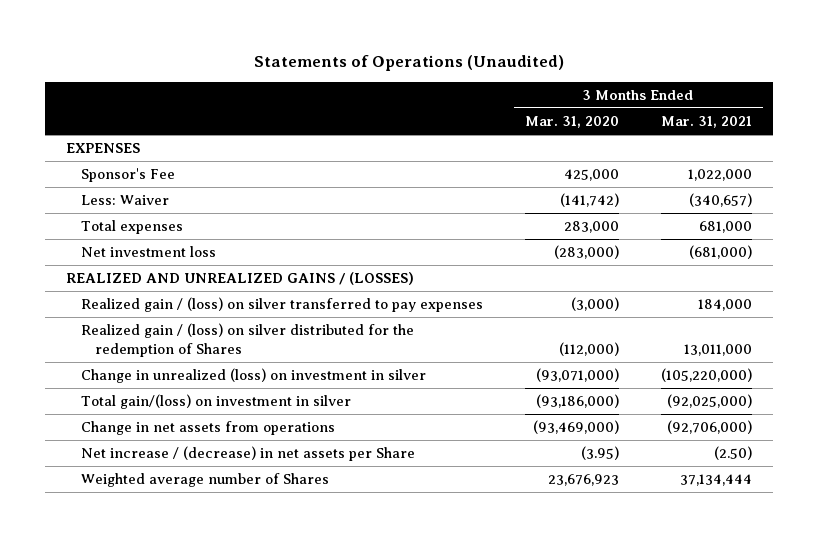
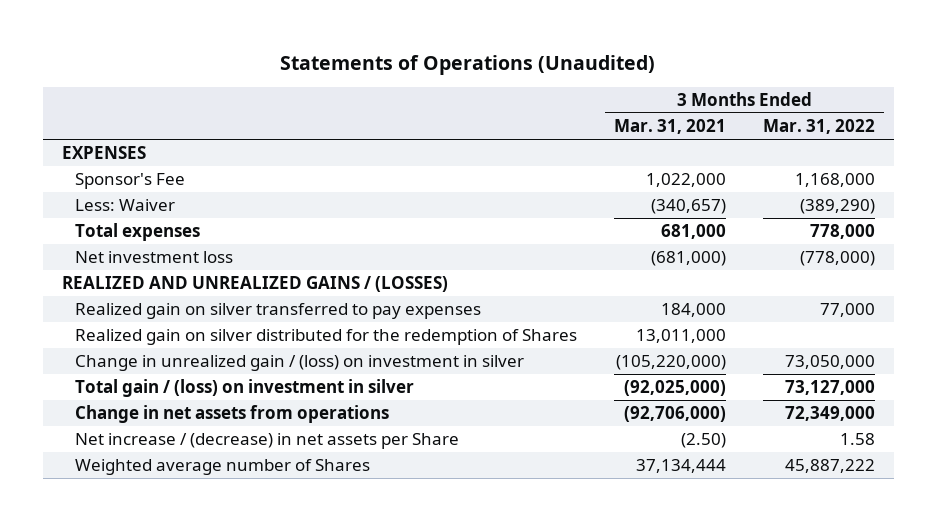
[524,116,619,129] Mar. 31, 2020 -> none
none -> [763,119,876,135] Mar. 31, 2022
[80,297,483,313] Realized gain / (loss) on silver transferred to pay expenses -> [74,303,481,320] Realized gain on silver transferred to pay expenses
[80,323,414,357] Realized gain / (loss) on silver distributed for the redemption of Shares -> [74,329,577,346] Realized gain on silver distributed for the redemption of Shares
[80,368,426,384] Change in unrealized (loss) on investment in silver -> [74,355,524,372] Change in unrealized gain / (loss) on investment in silver
[80,394,351,410] Total gain/(loss) on investment in silver -> [74,379,414,398] Total gain / (loss) on investment in silver

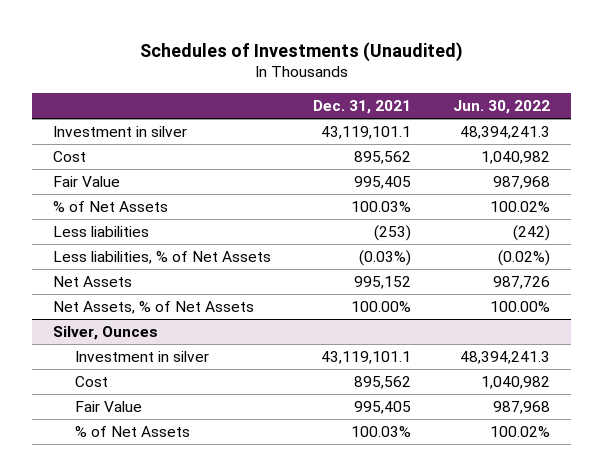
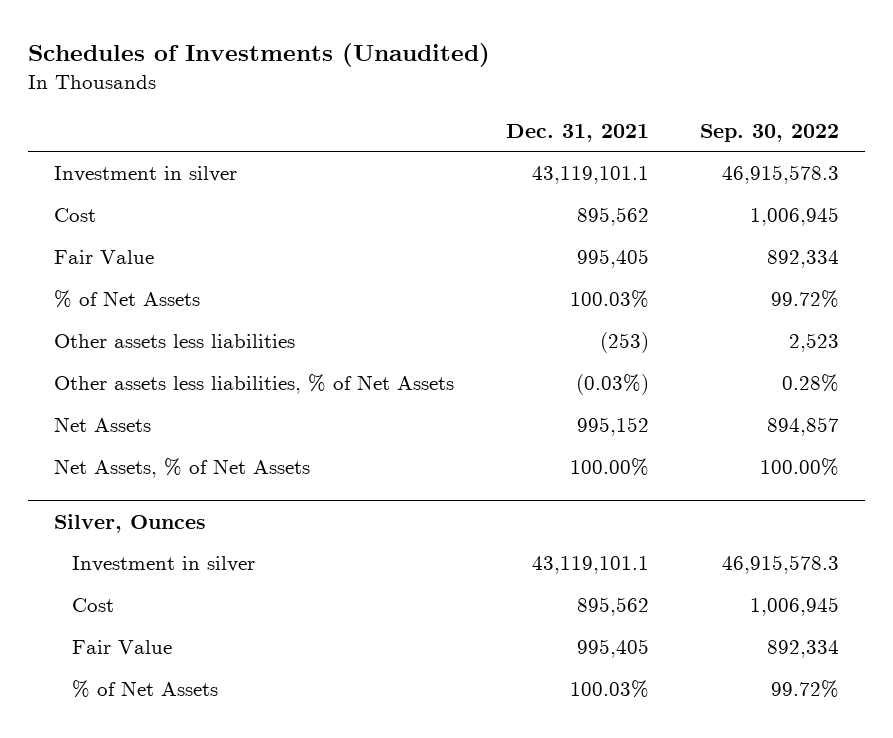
[453,100,551,115] Jun. 30, 2022 -> none
none -> [700,123,840,142] Sep. 30, 2022
[53,226,150,238] Less liabilities -> [53,334,295,349] Other assets less liabilities
[53,251,272,265] Less liabilities, % of Net Assets -> [53,374,454,395] Other assets less liabilities, % of Net Assets

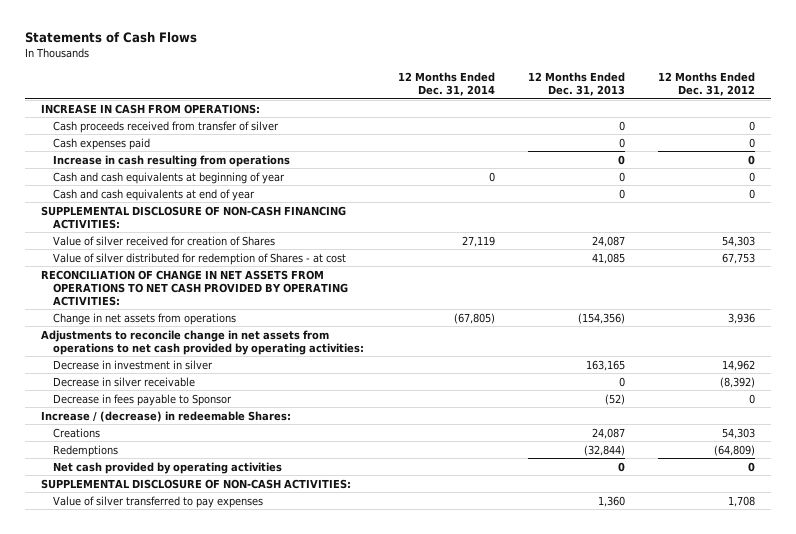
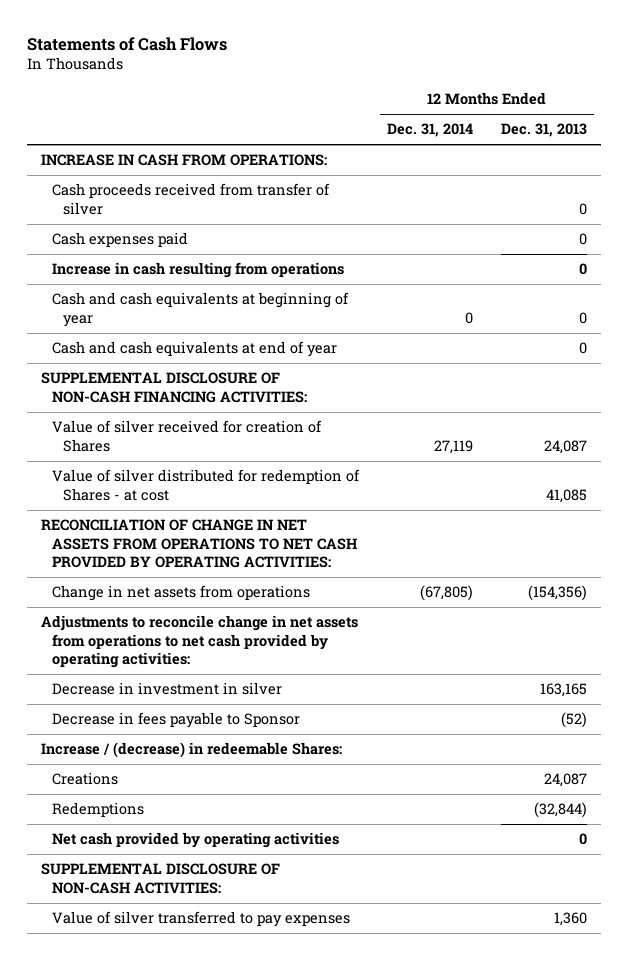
[657,72,755,97] 12 Months Ended Dec. 31, 2012 -> none
[53,376,196,387] Decrease in silver receivable -> none

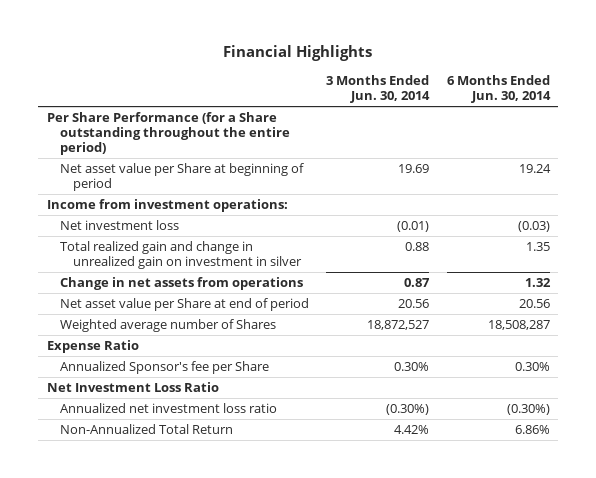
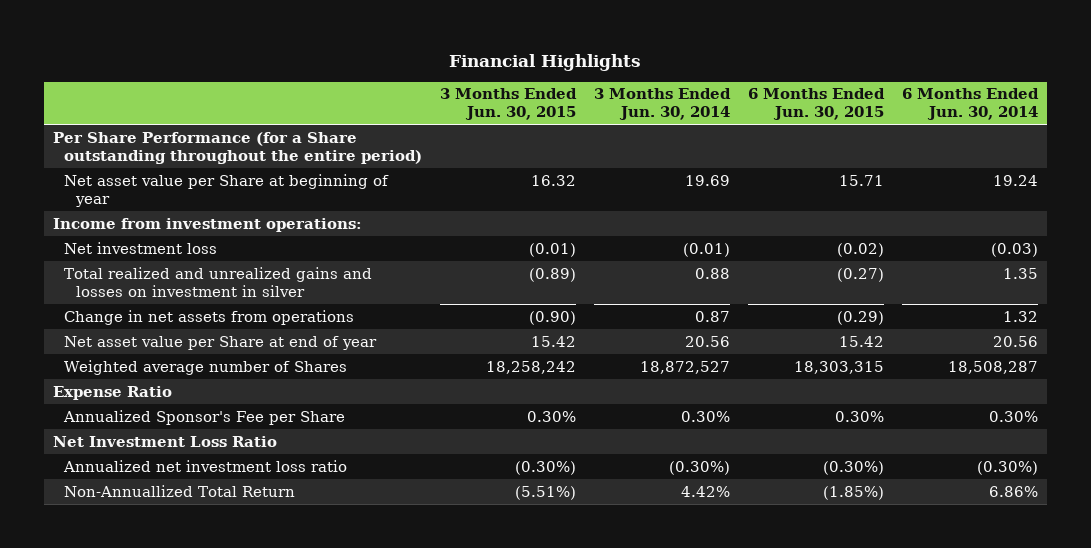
none -> [440,88,578,121] 3 Months Ended Jun. 30, 2015
none -> [748,88,886,121] 6 Months Ended Jun. 30, 2015
[59,163,304,191] Net asset value per Share at beginning of period -> [64,173,390,207] Net asset value per Share at beginning of year
[59,241,302,269] Total realized gain and change in unrealized gain on investment in silver -> [64,266,373,297] Total realized and unrealized gains and losses on investment in silver
[59,298,309,312] Net asset value per Share at end of period -> [64,335,378,350] Net asset value per Share at end of year
[59,361,269,375] Annualized Sponsor's fee per Share -> [63,409,346,425] Annualized Sponsor's Fee per Share
[59,424,233,435] Non-Annualized Total Return -> [64,484,296,497] Non-Annuallized Total Return

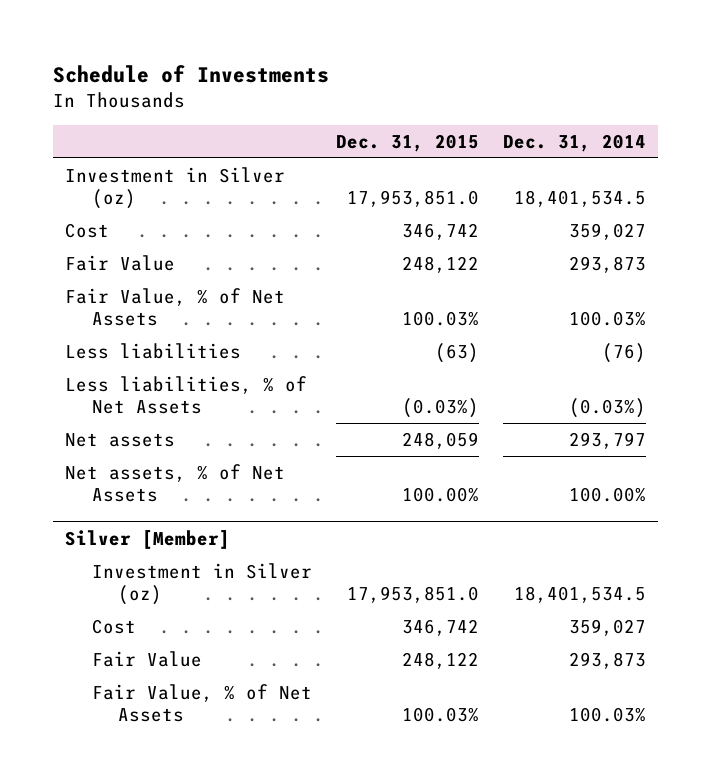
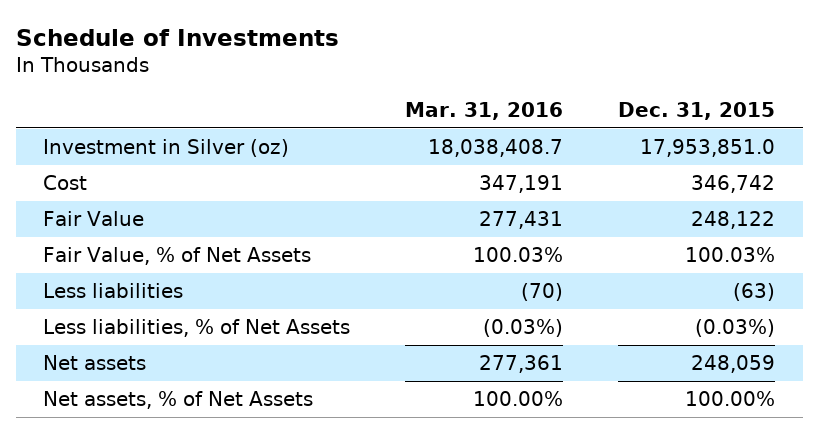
[502,133,646,152] Dec. 31, 2014 -> none
none -> [405,101,564,120] Mar. 31, 2016
[65,529,231,549] Silver [Member] -> none
[91,562,312,605] Investment in Silver (oz) -> none
[91,618,136,634] Cost -> none
[91,650,202,667] Fair Value -> none
[91,683,312,722] Fair Value, % of Net Assets -> none

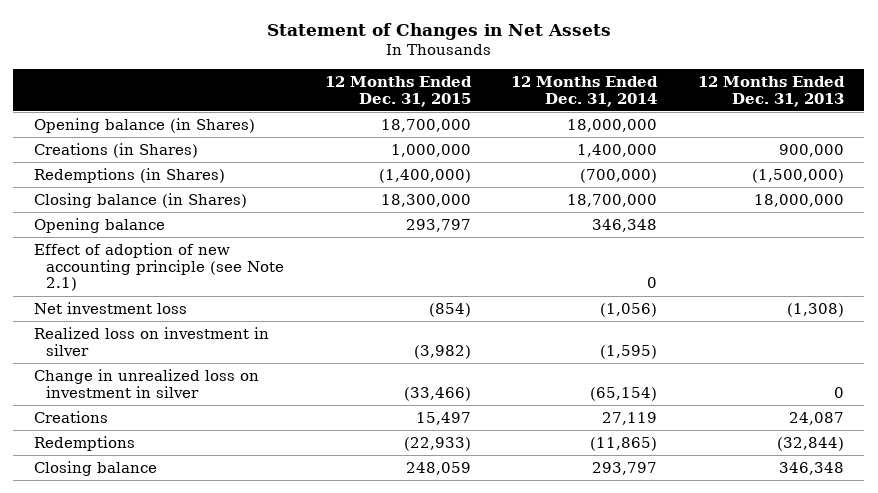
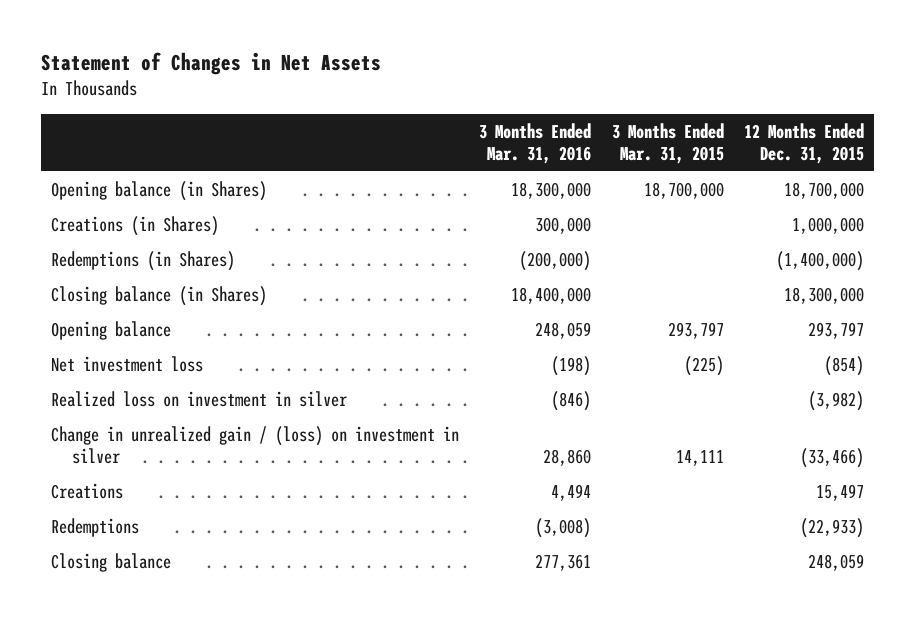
[511,75,659,107] 12 Months Ended Dec. 31, 2014 -> none
[697,75,845,107] 12 Months Ended Dec. 31, 2013 -> none
none -> [479,122,592,164] 3 Months Ended Mar. 31, 2016
none -> [611,122,724,164] 3 Months Ended Mar. 31, 2015
[33,242,285,292] Effect of adoption of new accounting principle (see Note 2.1) -> none
[33,368,259,398] Change in unrealized loss on investment in silver -> [50,426,459,465] Change in unrealized gain / (loss) on investment in silver

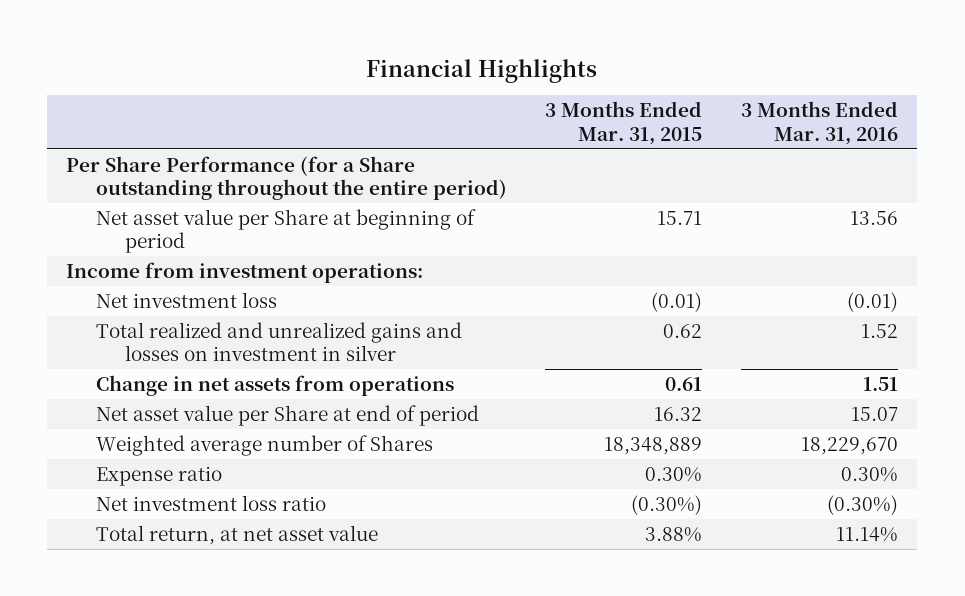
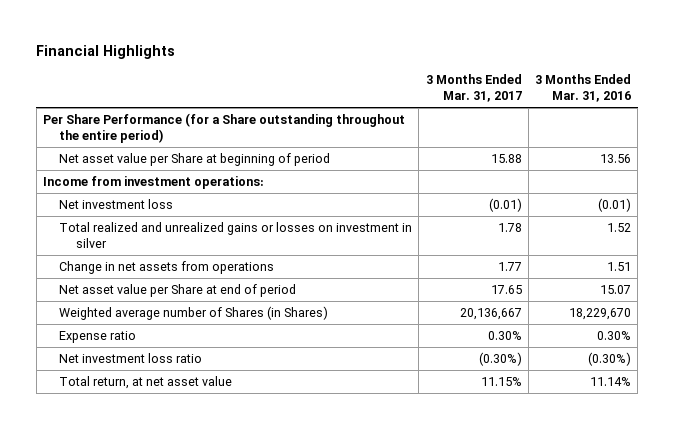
[545,101,703,145] 3 Months Ended Mar. 31, 2015 -> none
none -> [425,74,522,103] 3 Months Ended Mar. 31, 2017
[95,322,462,362] Total realized and unrealized gains and losses on investment in silver -> [59,221,413,249] Total realized and unrealized gains or losses on investment in silver
[95,435,433,457] Weighted average number of Shares -> [59,305,329,320] Weighted average number of Shares (in Shares)

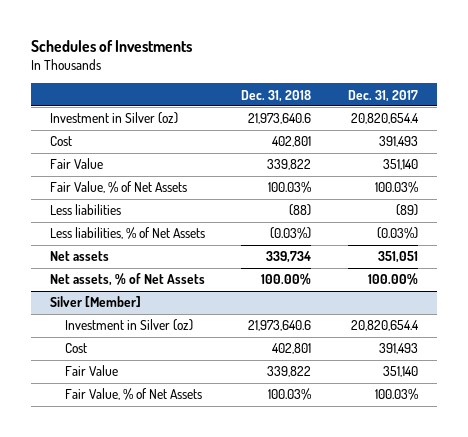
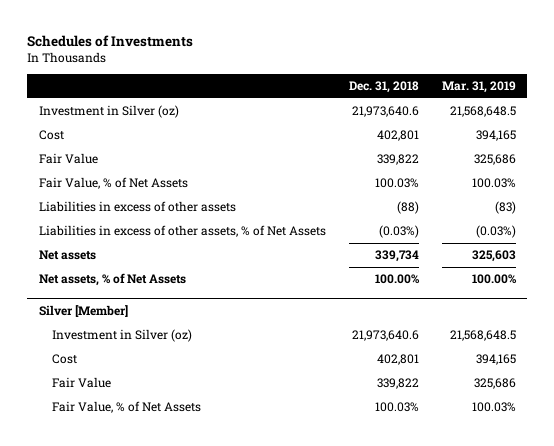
[348,89,419,102] Dec. 31, 2017 -> none
none -> [441,80,516,93] Mar. 31, 2019
[49,204,121,216] Less liabilities -> [38,201,236,213] Liabilities in excess of other assets
[49,227,205,240] Less liabilities, % of Net Assets -> [38,225,326,238] Liabilities in excess of other assets, % of Net Assets

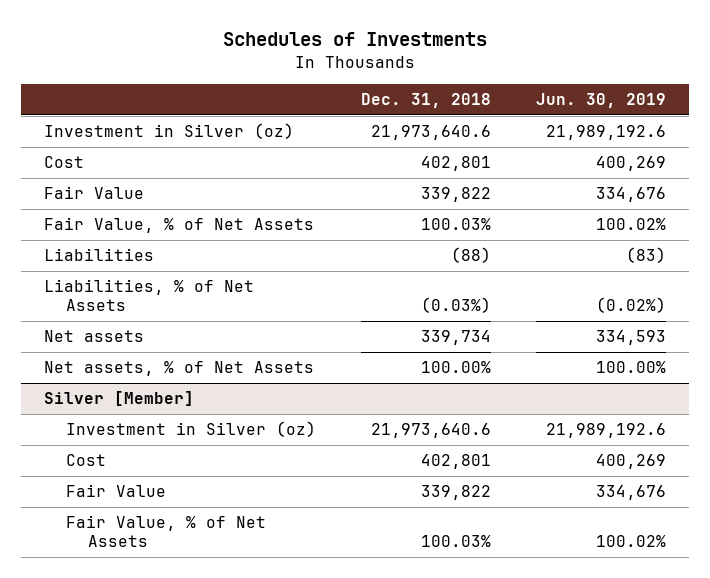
[441,80,516,93] Mar. 31, 2019 -> none
none -> [536,93,667,109] Jun. 30, 2019
[38,201,236,213] Liabilities in excess of other assets -> [43,248,154,262] Liabilities
[38,225,326,238] Liabilities in excess of other assets, % of Net Assets -> [43,279,254,312] Liabilities, % of Net Assets

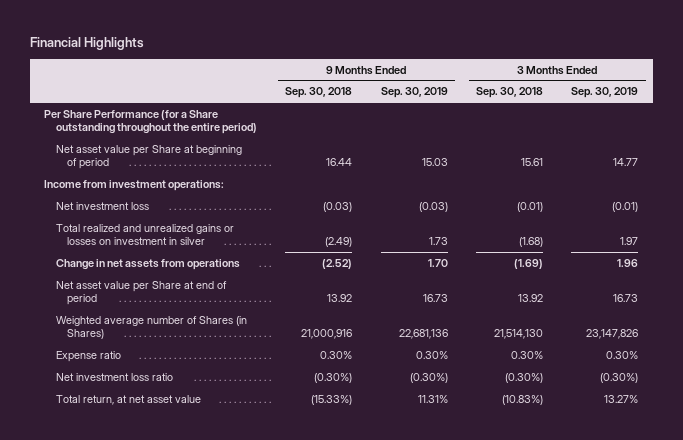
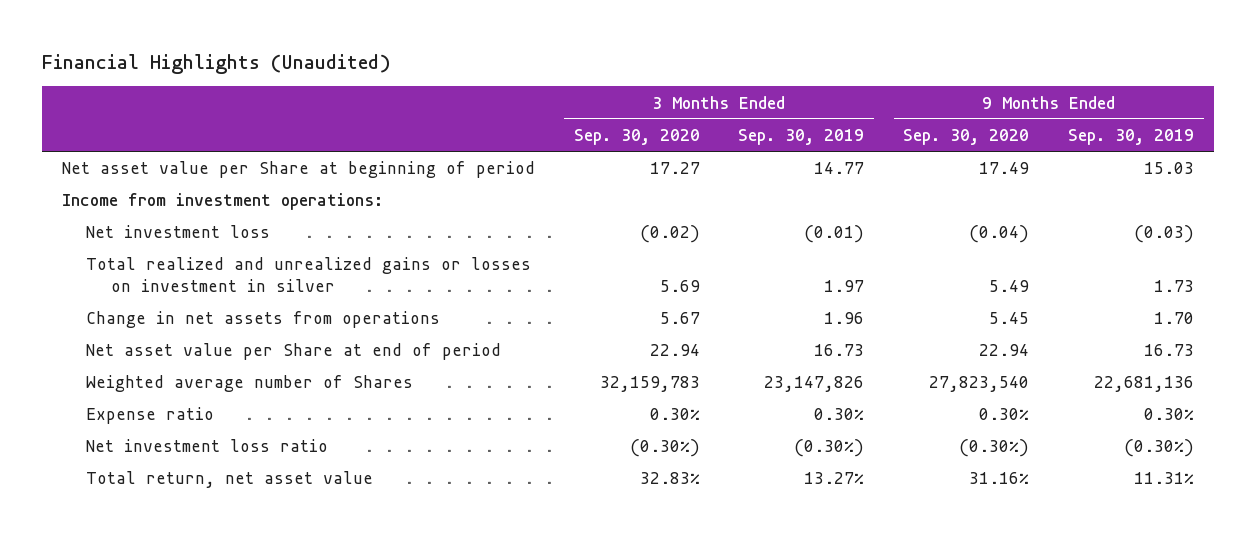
[30,37,145,51] Financial Highlights -> [42,54,392,75] Financial Highlights (Unaudited)
[285,87,353,99] Sep. 30, 2018 -> none
[475,87,543,99] Sep. 30, 2018 -> none
none -> [573,129,700,146] Sep. 30, 2020
none -> [903,129,1030,146] Sep. 30, 2020
[44,109,257,135] Per Share Performance (for a Share outstanding throughout the entire period) -> none
[55,315,247,340] Weighted average number of Shares (in Shares) -> [86,375,414,393] Weighted average number of Shares
[55,394,201,405] Total return, at net asset value -> [86,471,374,489] Total return, net asset value

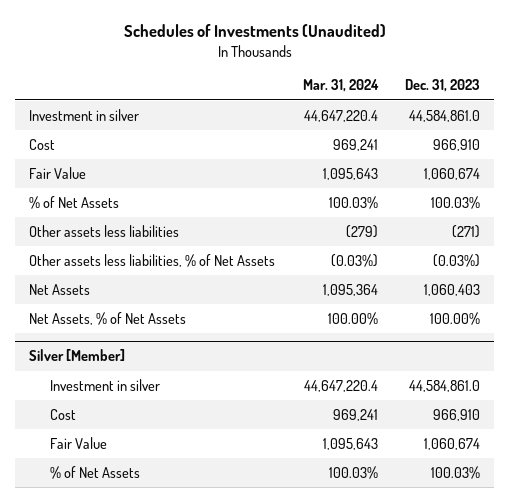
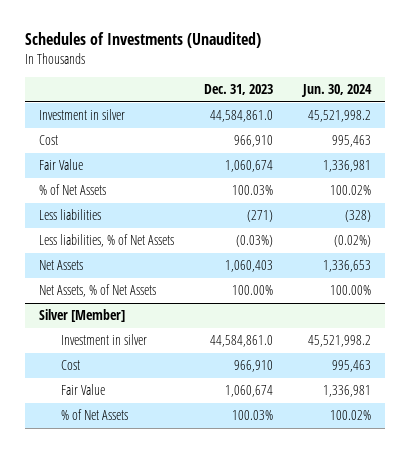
[302,79,379,93] Mar. 31, 2024 -> none
none -> [300,84,372,98] Jun. 30, 2024
[29,224,180,237] Other assets less liabilities -> [39,209,102,221] Less liabilities
[29,253,276,267] Other assets less liabilities, % of Net Assets -> [39,234,175,248] Less liabilities, % of Net Assets

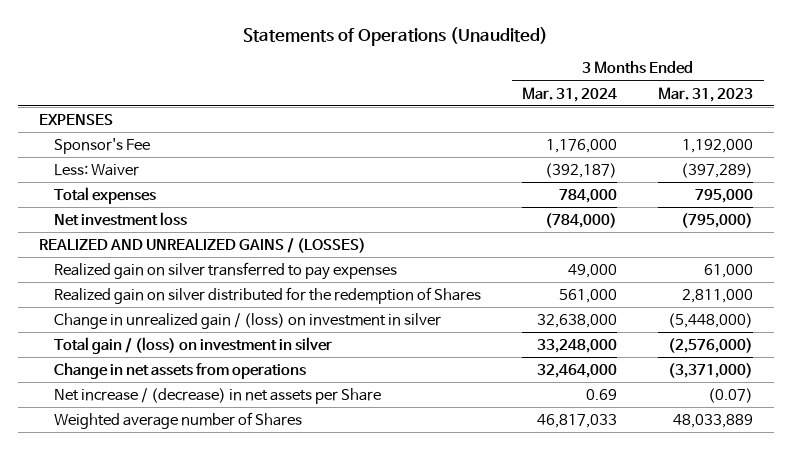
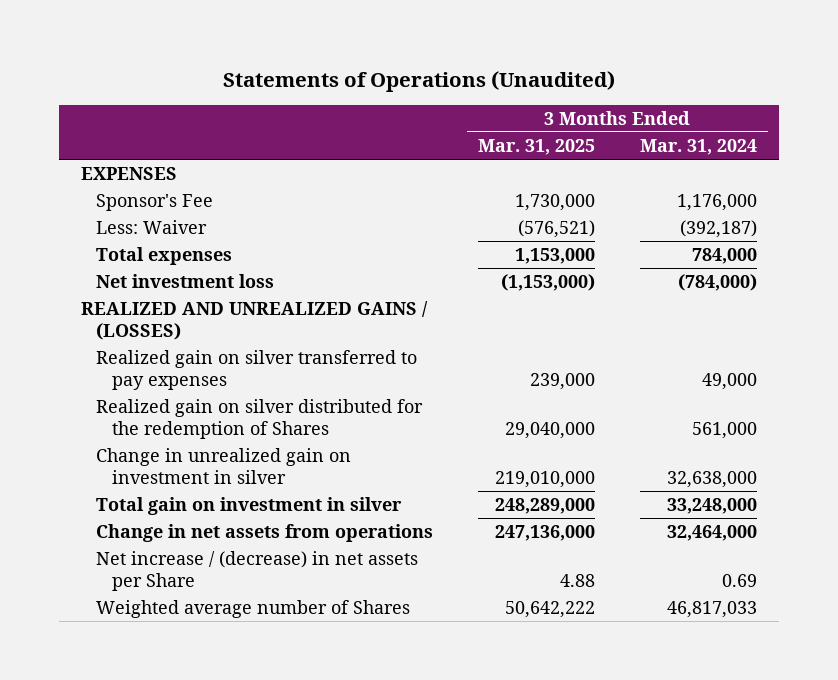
[658,86,754,102] Mar. 31, 2023 -> none
none -> [478,139,596,156] Mar. 31, 2025
[53,312,441,329] Change in unrealized gain / (loss) on investment in silver -> [96,448,352,484] Change in unrealized gain on investment in silver
[53,336,332,354] Total gain / (loss) on investment in silver -> [96,497,403,516] Total gain on investment in silver

